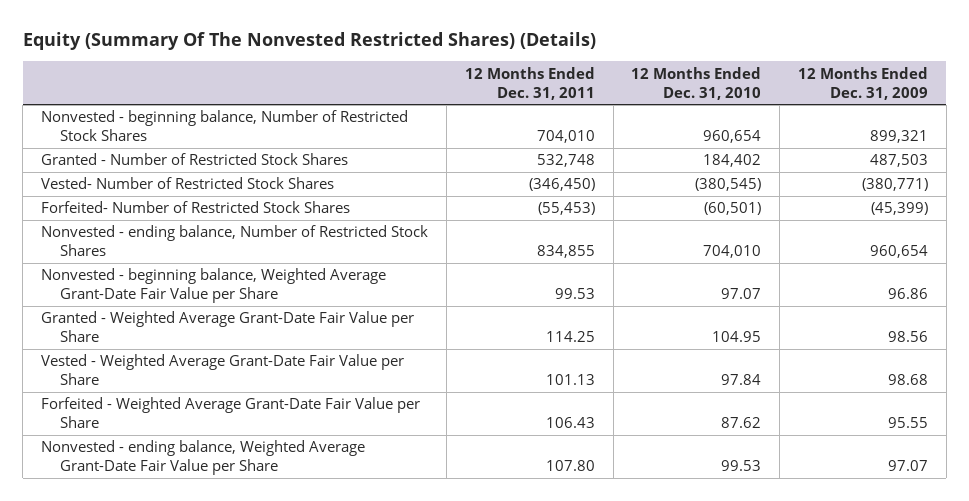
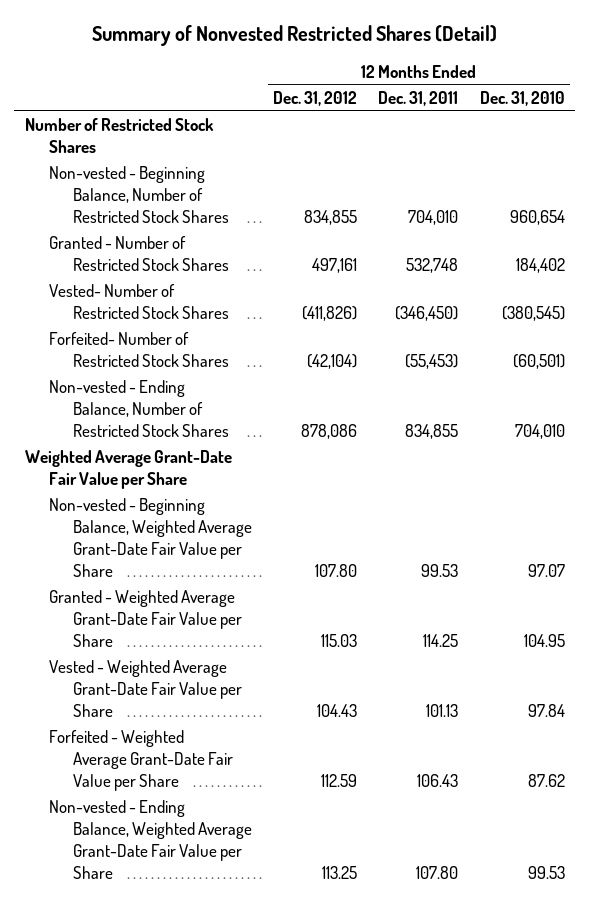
[22,32,596,51] Equity (Summary Of The Nonvested Restricted Shares) (Details) -> [91,24,497,46] Summary of Nonvested Restricted Shares (Detail)
[798,66,929,100] 12 Months Ended Dec. 31, 2009 -> none
none -> [272,90,357,106] Dec. 31, 2012
none -> [24,118,214,154] Number of Restricted Stock Shares
[41,110,409,142] Nonvested - beginning balance, Number of Restricted Stock Shares -> [48,166,229,224] Non-vested - Beginning Balance, Number of Restricted Stock Shares
[41,225,429,257] Nonvested - ending balance, Number of Restricted Stock Shares -> [48,380,229,438] Non-vested - Ending Balance, Number of Restricted Stock Shares
none -> [24,450,232,490] Weighted Average Grant-Date Fair Value per Share
[41,268,387,304] Nonvested - beginning balance, Weighted Average Grant-Date Fair Value per Share -> [48,498,252,578] Non-vested - Beginning Balance, Weighted Average Grant-Date Fair Value per Share
[41,440,366,476] Nonvested - ending balance, Weighted Average Grant-Date Fair Value per Share -> [48,800,252,880] Non-vested - Ending Balance, Weighted Average Grant-Date Fair Value per Share

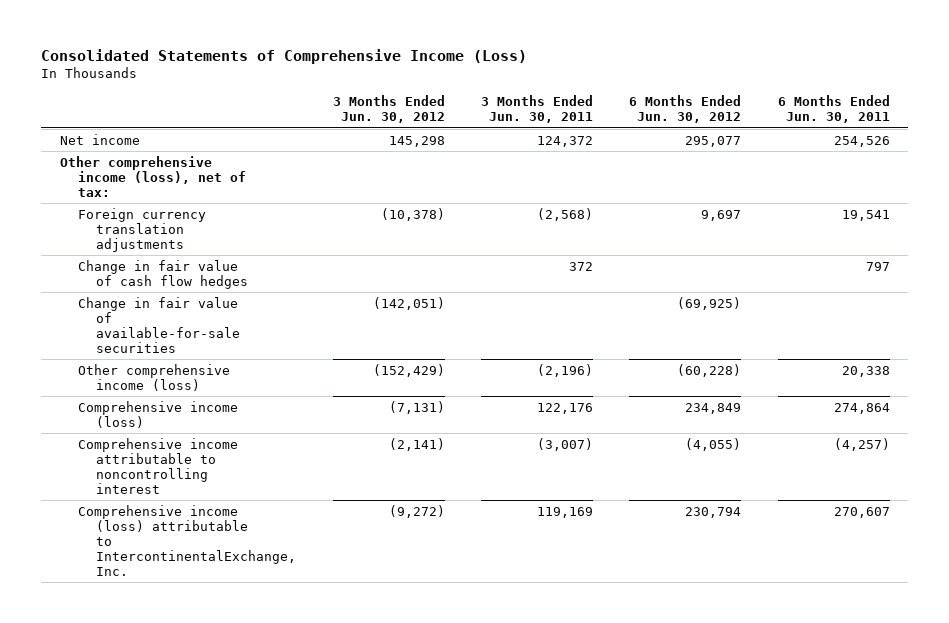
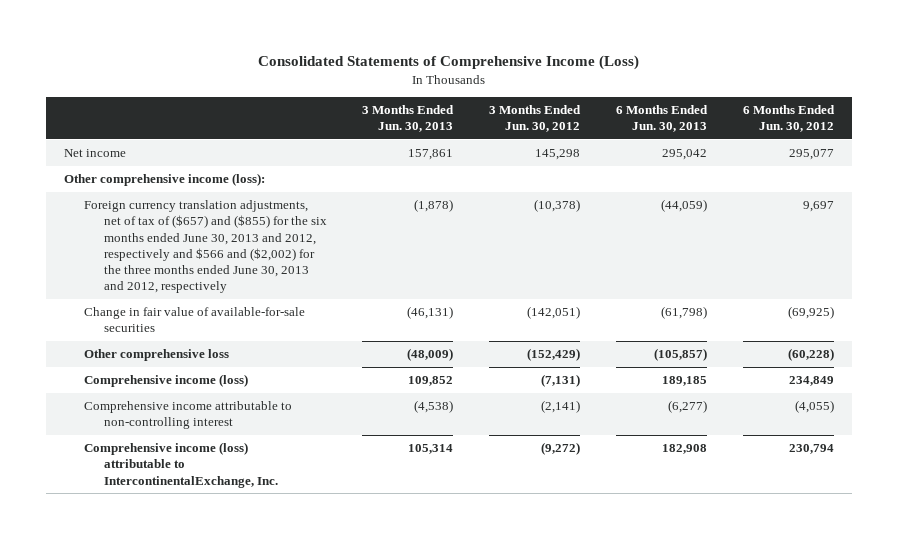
[480,95,593,124] 3 Months Ended Jun. 30, 2011 -> none
[777,95,890,124] 6 Months Ended Jun. 30, 2011 -> none
none -> [362,105,455,133] 3 Months Ended Jun. 30, 2013
none -> [615,105,708,133] 6 Months Ended Jun. 30, 2013
[77,259,249,289] Change in fair value of cash flow hedges -> none
[59,155,246,197] Other comprehensive income (loss), net of tax: -> [63,173,265,187] Other comprehensive income (loss):
[77,207,206,252] Foreign currency translation adjustments -> [83,200,327,294] Foreign currency translation adjustments, net of tax of ($657) and ($855) for the six months ended June 30, 2013 and 2012, respectively and $566 and ($2,002) for the three months ended June 30, 2013 and 2012, respectively
[77,363,230,391] Other comprehensive income (loss) -> [83,349,229,362] Other comprehensive loss
[77,437,238,494] Comprehensive income attributable to noncontrolling interest -> [83,401,292,430] Comprehensive income attributable to non-controlling interest

